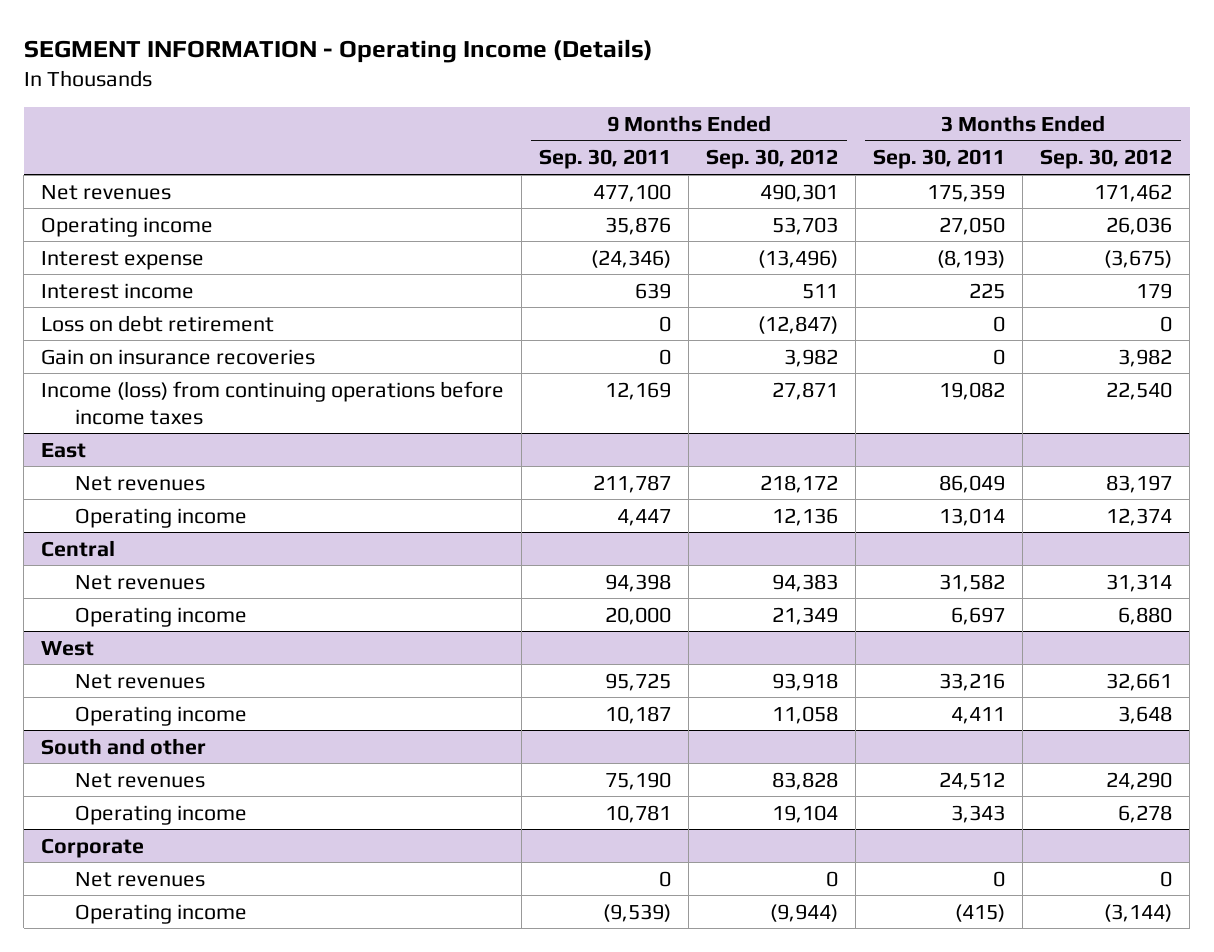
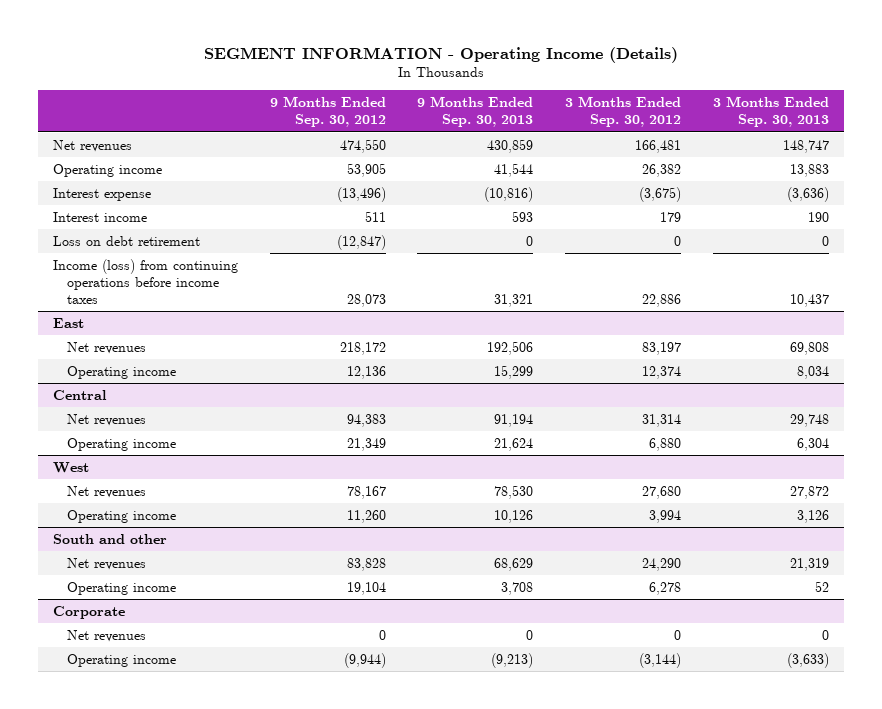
[539,149,672,170] Sep. 30, 2011 -> none
[873,149,1006,170] Sep. 30, 2011 -> none
none -> [417,96,534,128] 9 Months Ended Sep. 30, 2013
none -> [712,96,829,128] 3 Months Ended Sep. 30, 2013
[760,183,839,202] 490,301 -> [339,138,386,153] 474,550
[1094,183,1173,202] 171,462 -> [635,139,682,153] 166,481
[772,216,839,235] 53,703 -> [346,162,386,177] 53,905
[1106,216,1173,235] 26,036 -> [642,163,682,177] 26,382
[41,348,316,365] Gain on insurance recoveries -> none
[772,381,839,400] 27,871 -> [346,293,386,307] 28,073
[1106,381,1173,400] 22,540 -> [642,293,682,307] 22,886
[772,672,839,691] 93,918 -> [346,485,386,499] 78,167
[1106,672,1173,691] 32,661 -> [642,485,682,499] 27,680
[772,705,839,724] 11,058 -> [346,509,386,523] 11,260
[1118,705,1173,724] 3,648 -> [649,509,682,523] 3,994

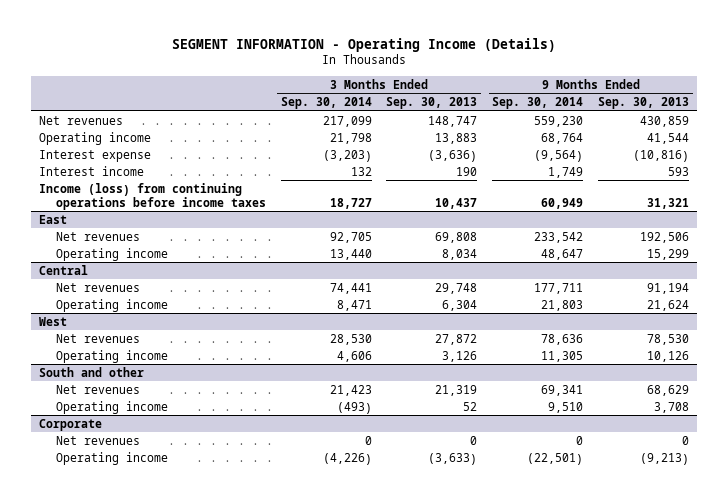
[269,96,386,128] 9 Months Ended Sep. 30, 2012 -> none
[565,96,682,128] 3 Months Ended Sep. 30, 2012 -> none
none -> [280,97,372,110] Sep. 30, 2014
none -> [492,97,584,110] Sep. 30, 2014
[53,235,201,246] Loss on debt retirement -> none

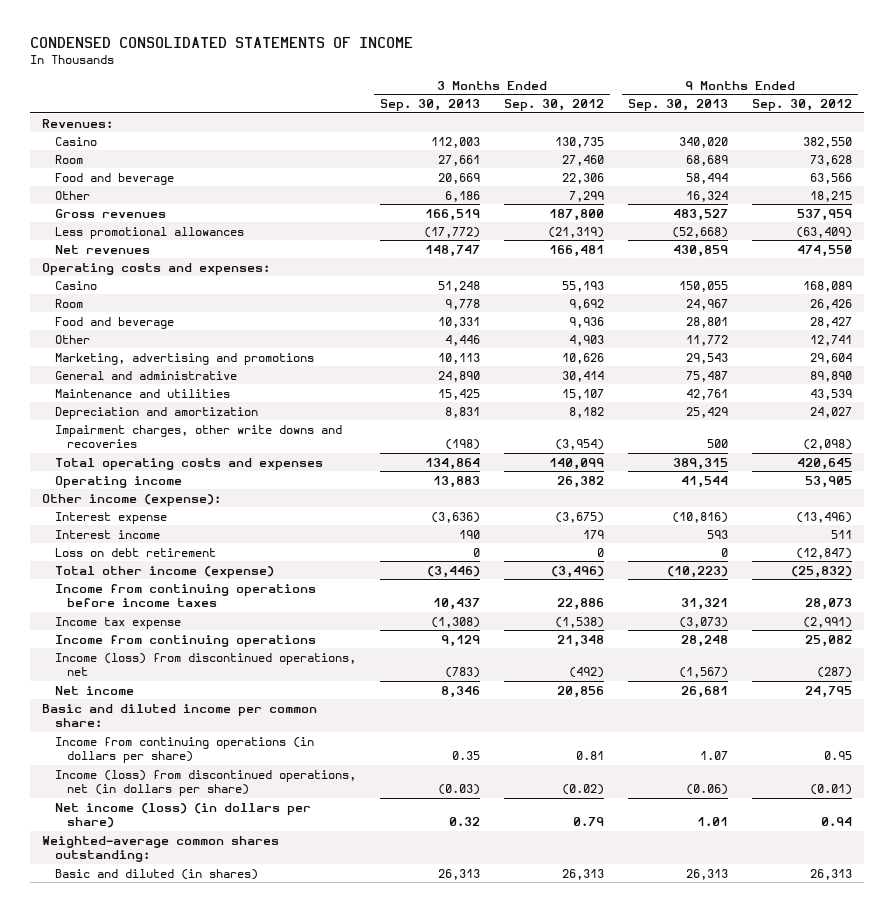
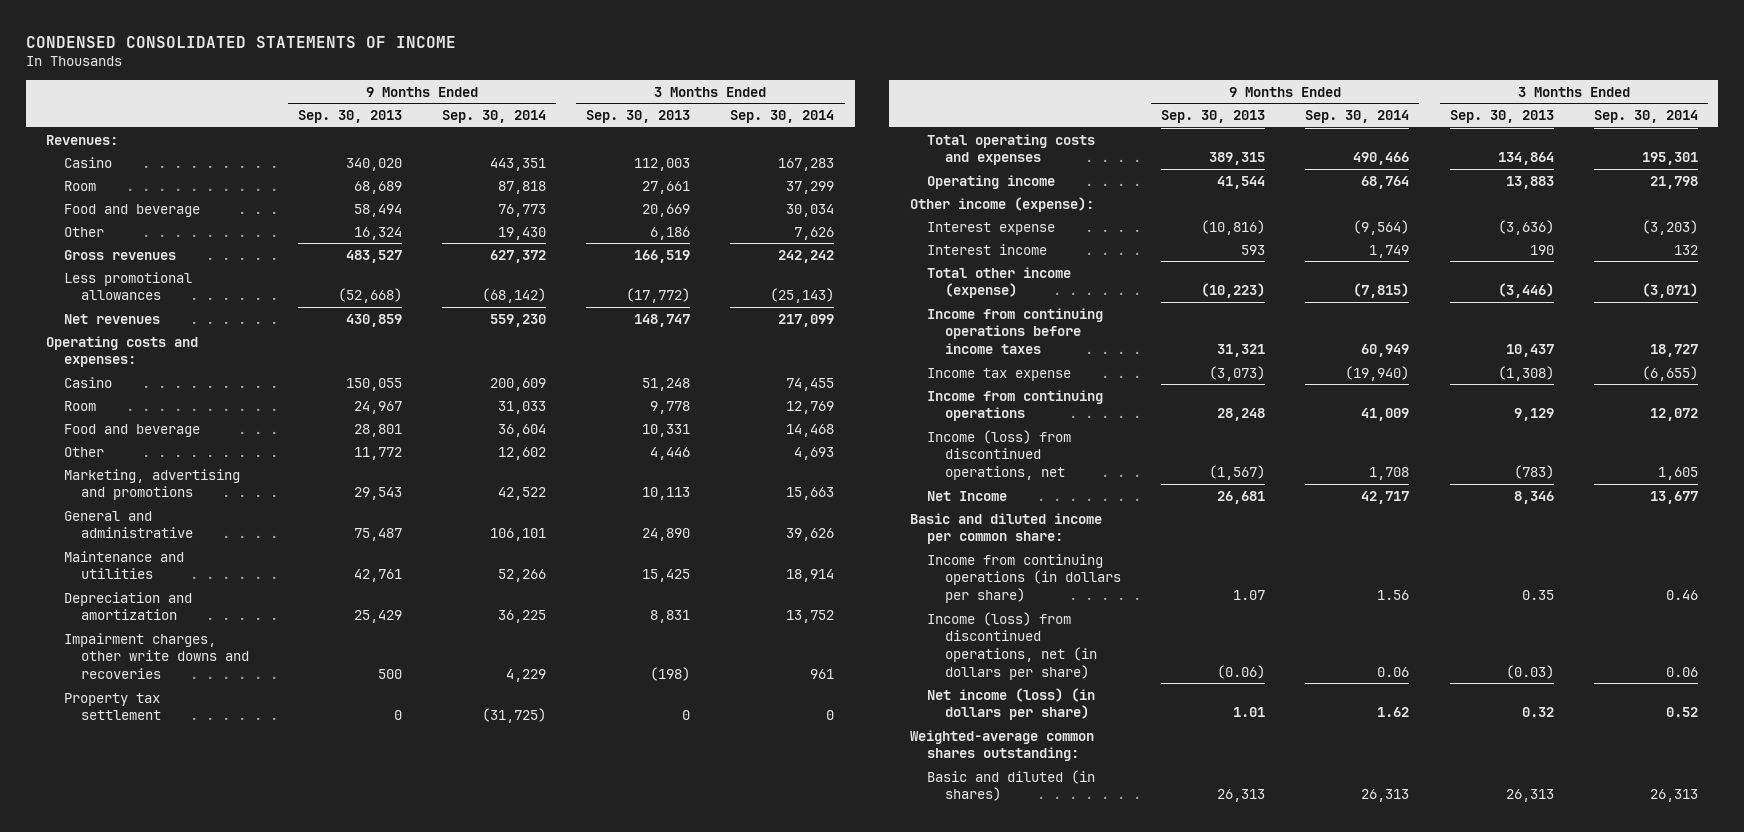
[503,98,604,111] Sep. 30, 2012 -> none
[751,98,852,111] Sep. 30, 2012 -> none
none -> [441,110,546,124] Sep. 30, 2014
none -> [730,110,835,124] Sep. 30, 2014
none -> [63,692,162,721] Property tax settlement
[54,547,216,557] Loss on debt retirement -> none
[54,685,134,695] Net income -> [927,490,1008,501] Net Income

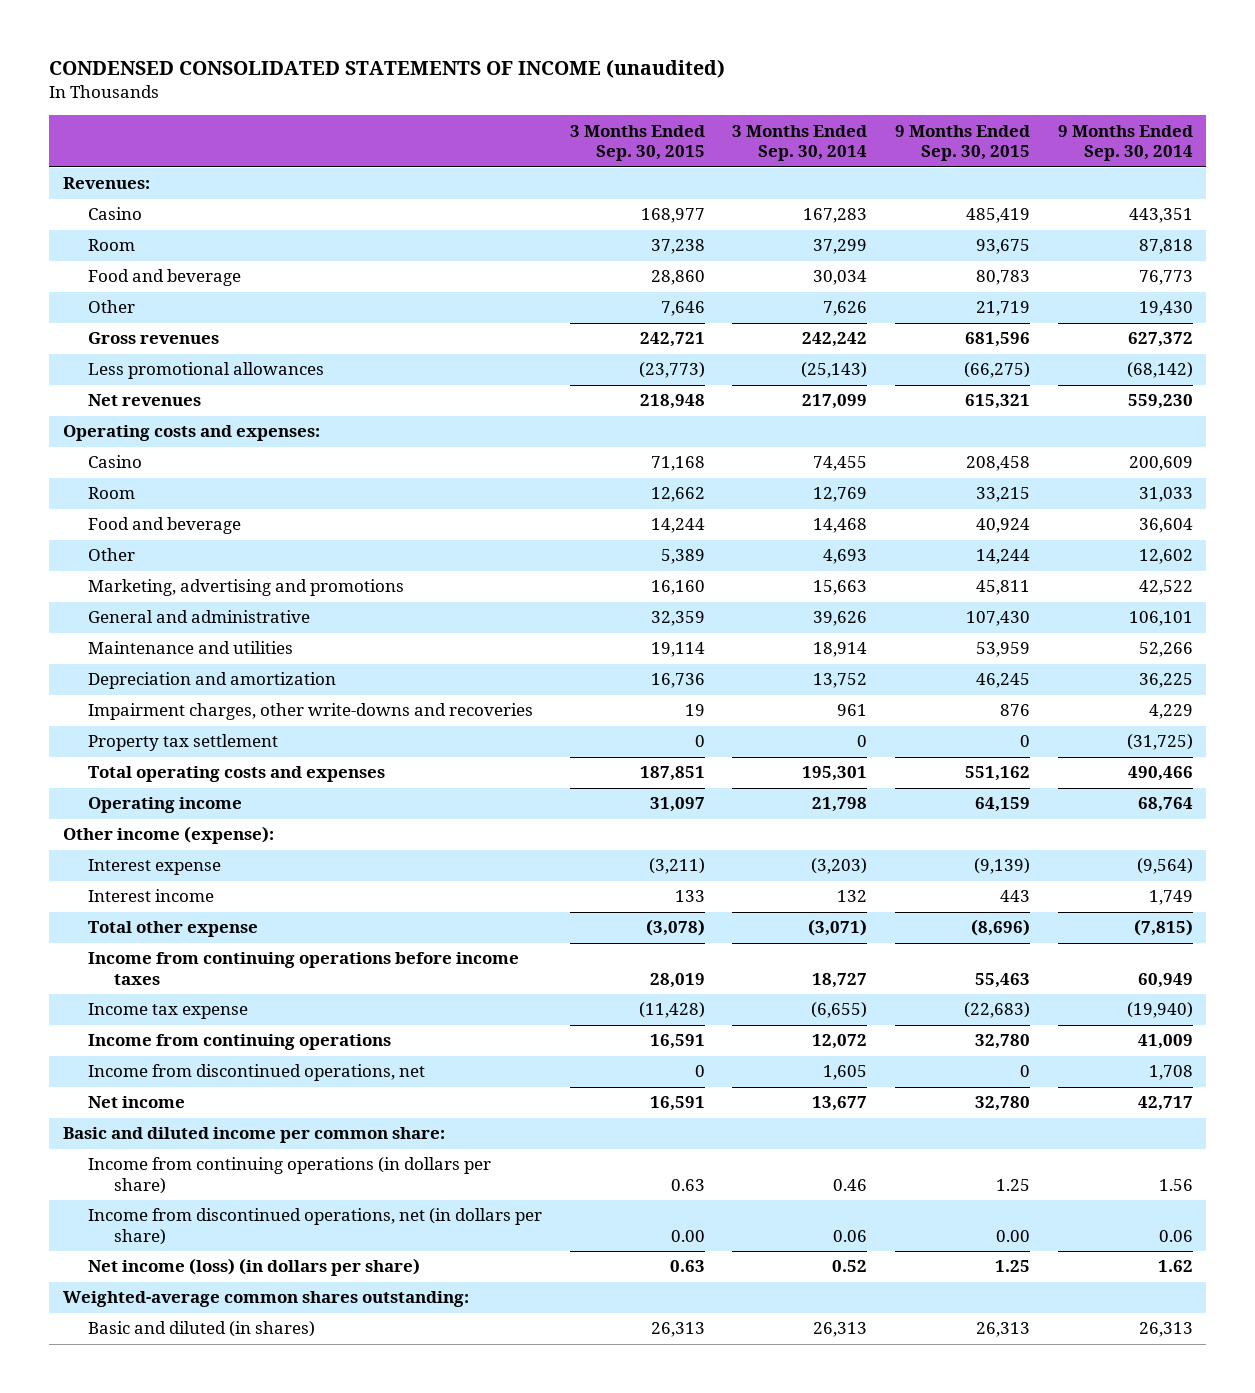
[26,35,457,48] CONDENSED CONSOLIDATED STATEMENTS OF INCOME -> [48,59,725,79] CONDENSED CONSOLIDATED STATEMENTS OF INCOME (unaudited)
[297,110,402,124] Sep. 30, 2013 -> none
[586,110,691,124] Sep. 30, 2013 -> none
none -> [569,124,705,162] 3 Months Ended Sep. 30, 2015
none -> [895,124,1031,162] 9 Months Ended Sep. 30, 2015
[63,632,250,680] Impairment charges, other write downs and recoveries -> [88,703,534,721] Impairment charges, other write-downs and recoveries
[927,266,1072,299] Total other income (expense) -> [88,921,259,938] Total other expense
[927,429,1072,481] Income (loss) from discontinued operations, net -> [88,1064,426,1082] Income from discontinued operations, net
[927,490,1008,501] Net Income -> [88,1096,186,1109] Net income
[927,611,1097,680] Income (loss) from discontinued operations, net (in dollars per share) -> [88,1208,543,1246] Income from discontinued operations, net (in dollars per share)

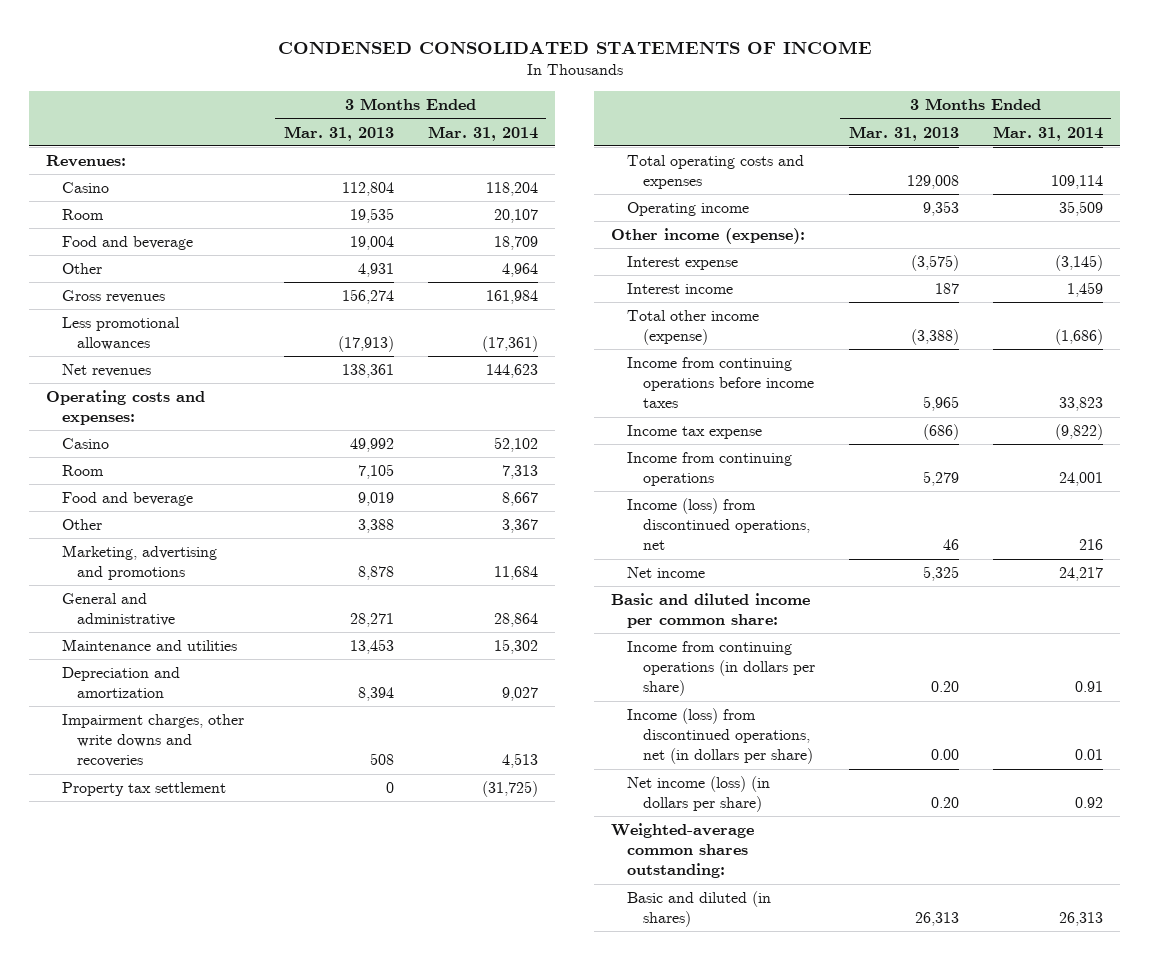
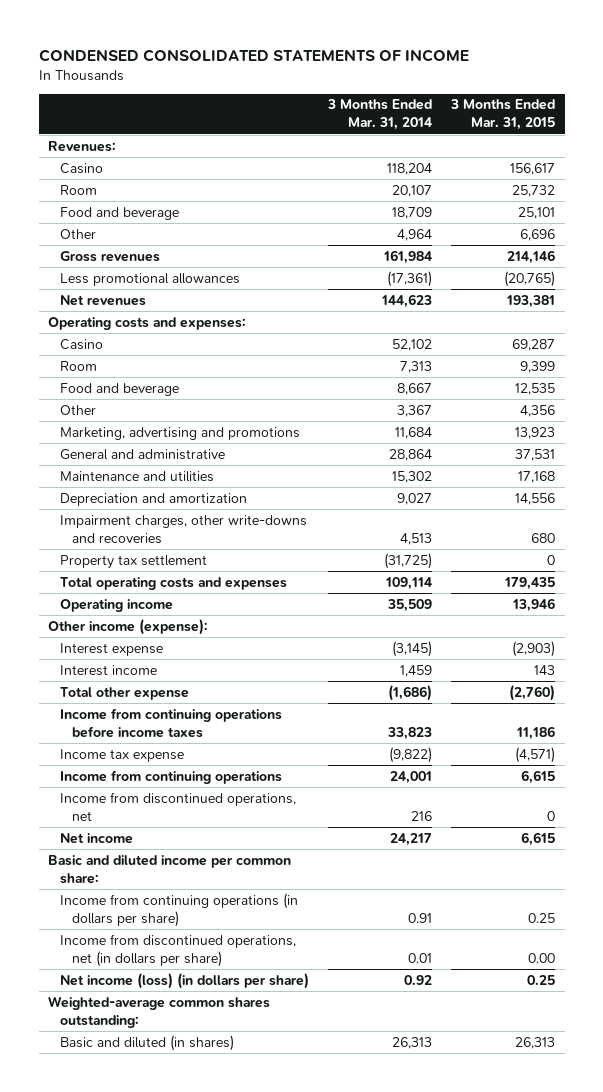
[283,125,394,141] Mar. 31, 2013 -> none
none -> [450,99,556,131] 3 Months Ended Mar. 31, 2015
[61,714,244,768] Impairment charges, other write downs and recoveries -> [60,514,308,544] Impairment charges, other write-downs and recoveries
[626,310,759,346] Total other income (expense) -> [60,686,190,700] Total other expense
[626,498,810,551] Income (loss) from discontinued operations, net -> [60,791,297,821] Income from discontinued operations, net
[626,708,813,765] Income (loss) from discontinued operations, net (in dollars per share) -> [60,933,297,967] Income from discontinued operations, net (in dollars per share)

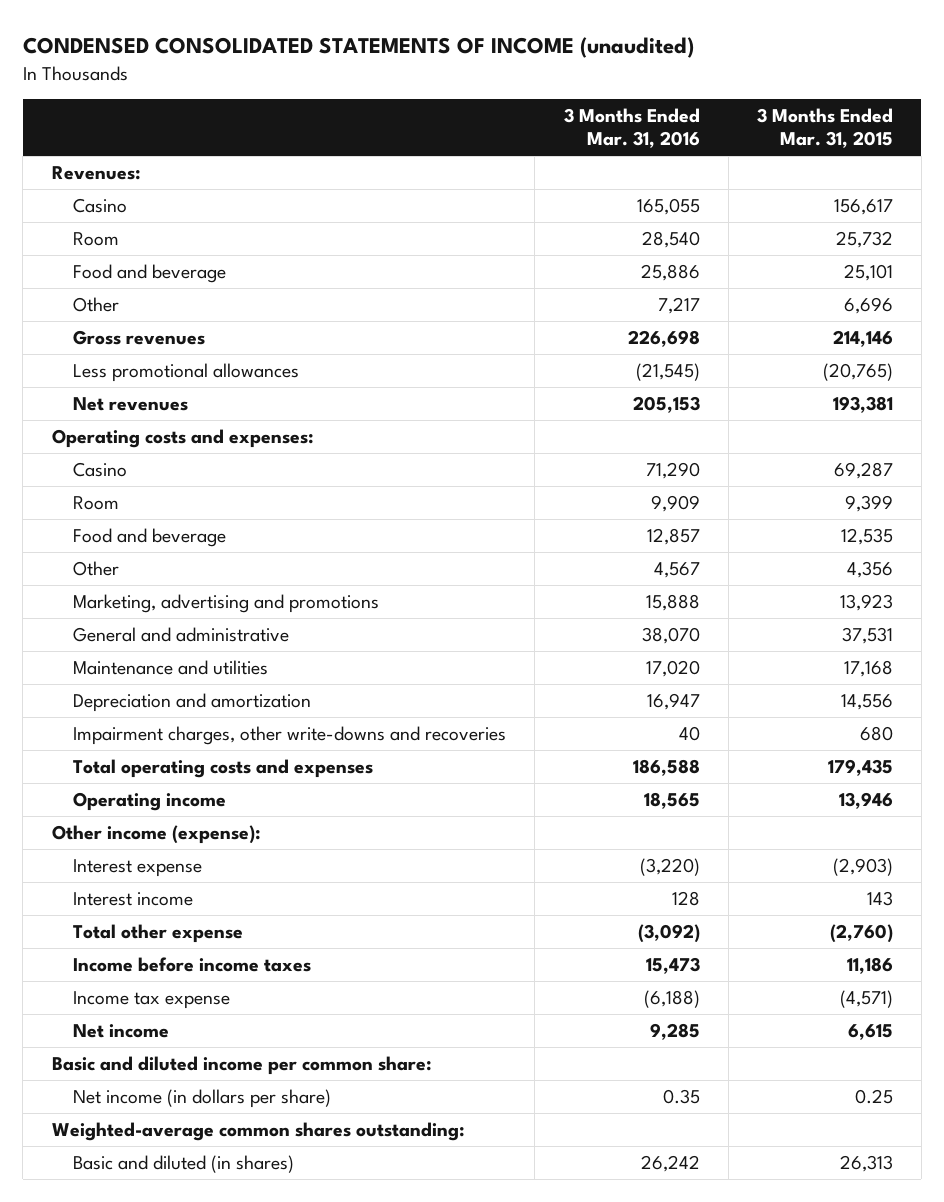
[38,48,469,62] CONDENSED CONSOLIDATED STATEMENTS OF INCOME -> [22,37,694,59] CONDENSED CONSOLIDATED STATEMENTS OF INCOME (unaudited)
[327,99,433,131] 3 Months Ended Mar. 31, 2014 -> none
none -> [563,108,700,149] 3 Months Ended Mar. 31, 2016
[60,554,208,569] Property tax settlement -> none
[60,707,283,738] Income from continuing operations before income taxes -> [73,957,312,973] Income before income taxes
[60,769,283,784] Income from continuing operations -> none
[60,791,297,821] Income from discontinued operations, net -> none
[60,892,299,927] Income from continuing operations (in dollars per share) -> none
[60,933,297,967] Income from discontinued operations, net (in dollars per share) -> none
[60,972,310,989] Net income (loss) (in dollars per share) -> [73,1089,332,1109] Net income (in dollars per share)

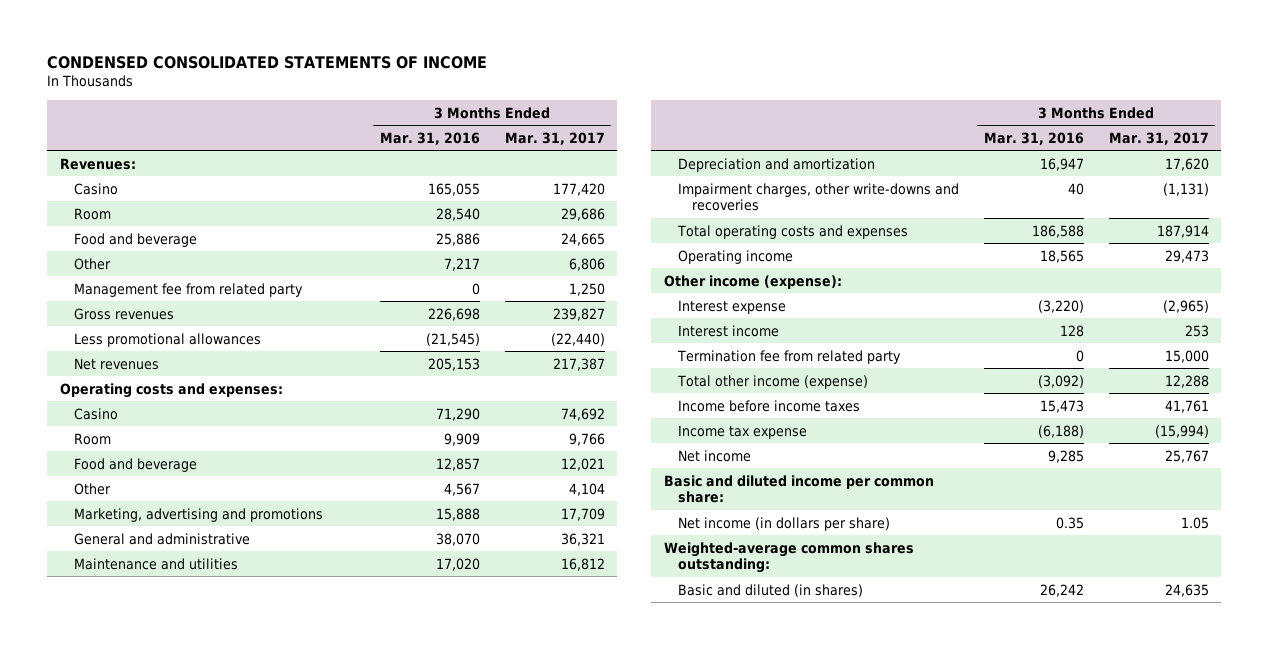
[22,37,694,59] CONDENSED CONSOLIDATED STATEMENTS OF INCOME (unaudited) -> [47,56,488,70] CONDENSED CONSOLIDATED STATEMENTS OF INCOME
[756,108,893,149] 3 Months Ended Mar. 31, 2015 -> none
none -> [504,131,605,145] Mar. 31, 2017
none -> [73,282,303,297] Management fee from related party
none -> [676,349,901,364] Termination fee from related party
[73,924,244,944] Total other expense -> [676,374,868,389] Total other income (expense)

